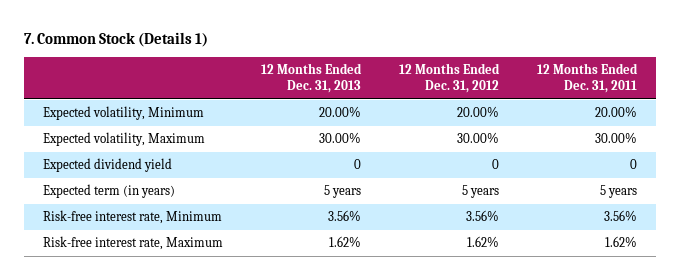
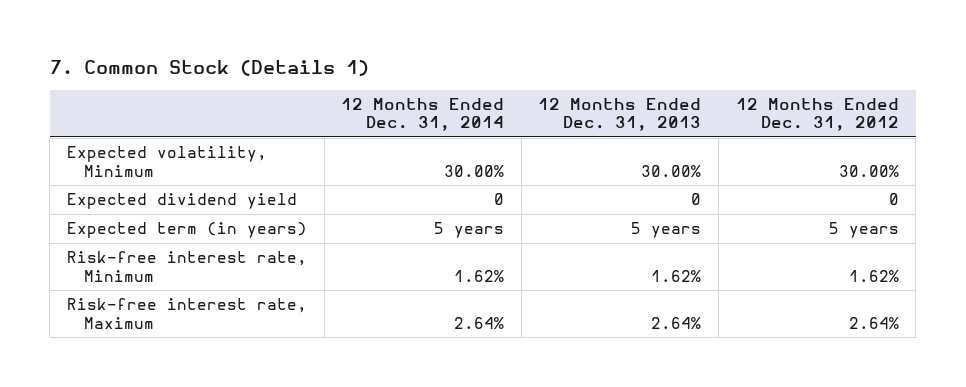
[536,63,638,94] 12 Months Ended Dec. 31, 2011 -> none
none -> [341,98,505,132] 12 Months Ended Dec. 31, 2014
[43,132,206,147] Expected volatility, Maximum -> none
[318,106,361,118] 20.00% -> [641,164,702,177] 30.00%
[456,106,499,118] 20.00% -> [838,164,899,177] 30.00%
[327,210,361,222] 3.56% -> [651,269,702,282] 1.62%
[465,210,499,222] 3.56% -> [848,269,899,282] 1.62%
[328,236,361,248] 1.62% -> [651,316,702,329] 2.64%
[466,236,499,248] 1.62% -> [848,316,899,329] 2.64%

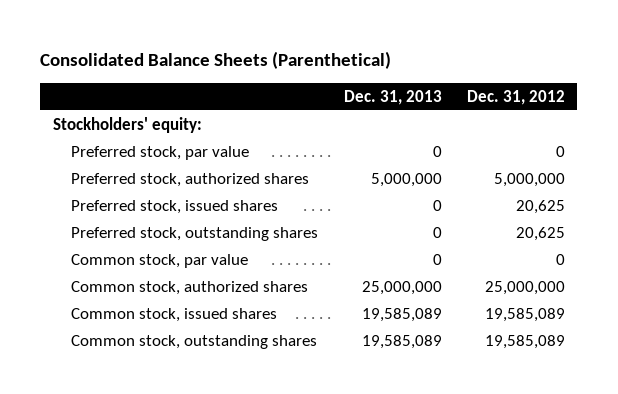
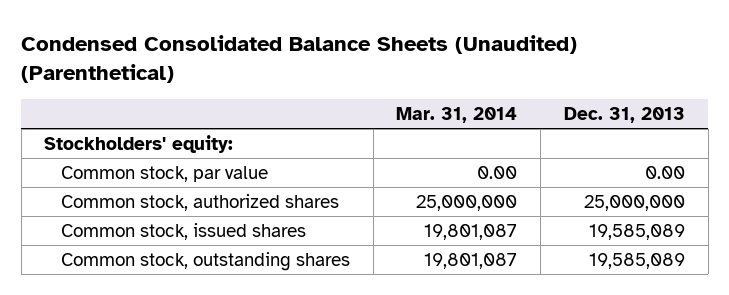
[40,51,392,70] Consolidated Balance Sheets (Parenthetical) -> [21,34,578,84] Condensed Consolidated Balance Sheets (Unaudited) (Parenthetical)
[466,89,565,105] Dec. 31, 2012 -> none
none -> [396,107,518,124] Mar. 31, 2014
[71,145,250,160] Preferred stock, par value -> none
[71,172,310,187] Preferred stock, authorized shares -> none
[71,199,279,214] Preferred stock, issued shares -> none
[71,226,319,241] Preferred stock, outstanding shares -> none
[432,253,442,265] 0 -> [644,165,685,179] 0.00

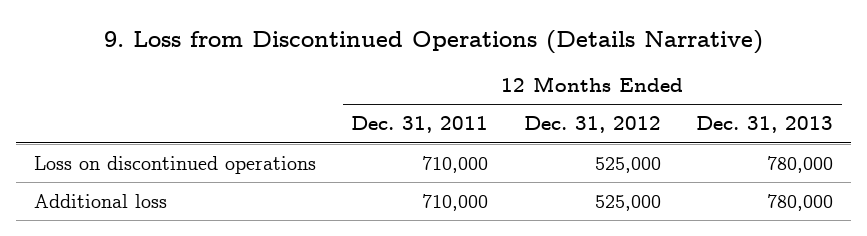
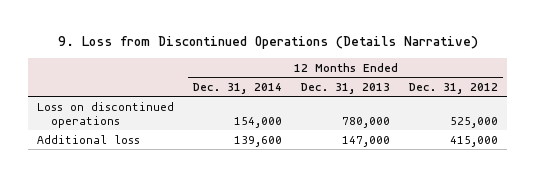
[351,116,489,134] Dec. 31, 2011 -> none
none -> [193,82,283,94] Dec. 31, 2014
[594,194,661,211] 525,000 -> [449,135,498,147] 415,000
[767,193,834,211] 780,000 -> [342,135,391,147] 147,000

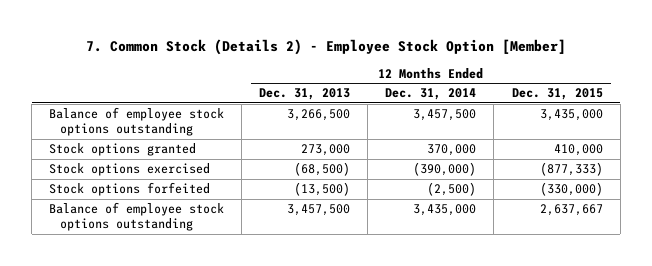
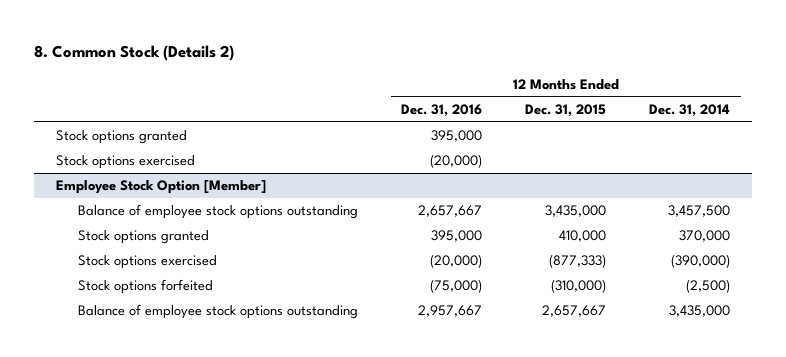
[85,39,566,56] 7. Common Stock (Details 2) - Employee Stock Option [Member] -> [34,44,235,61] 8. Common Stock (Details 2)
[259,88,351,101] Dec. 31, 2013 -> none
none -> [401,104,483,118] Dec. 31, 2016
none -> [55,130,187,145] Stock options granted
none -> [55,155,195,170] Stock options exercised
none -> [55,180,266,195] Employee Stock Option [Member]
[539,182,603,197] (330,000) -> [551,279,607,294] (310,000)
[539,204,603,217] 2,637,667 -> [542,305,607,318] 2,657,667

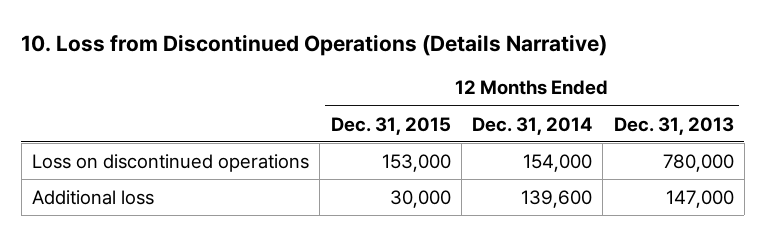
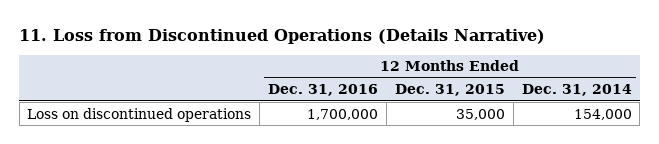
[21,33,608,56] 10. Loss from Discontinued Operations (Details Narrative) -> [19,28,546,44] 11. Loss from Discontinued Operations (Details Narrative)
[613,116,734,135] Dec. 31, 2013 -> none
none -> [268,84,379,97] Dec. 31, 2016
[32,189,155,205] Additional loss -> none
[381,153,451,172] 153,000 -> [455,108,505,120] 35,000

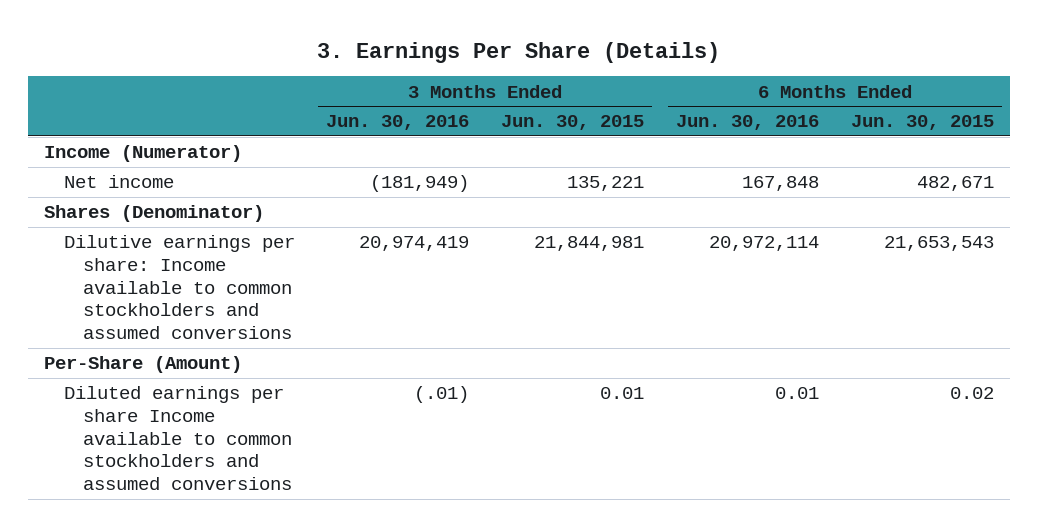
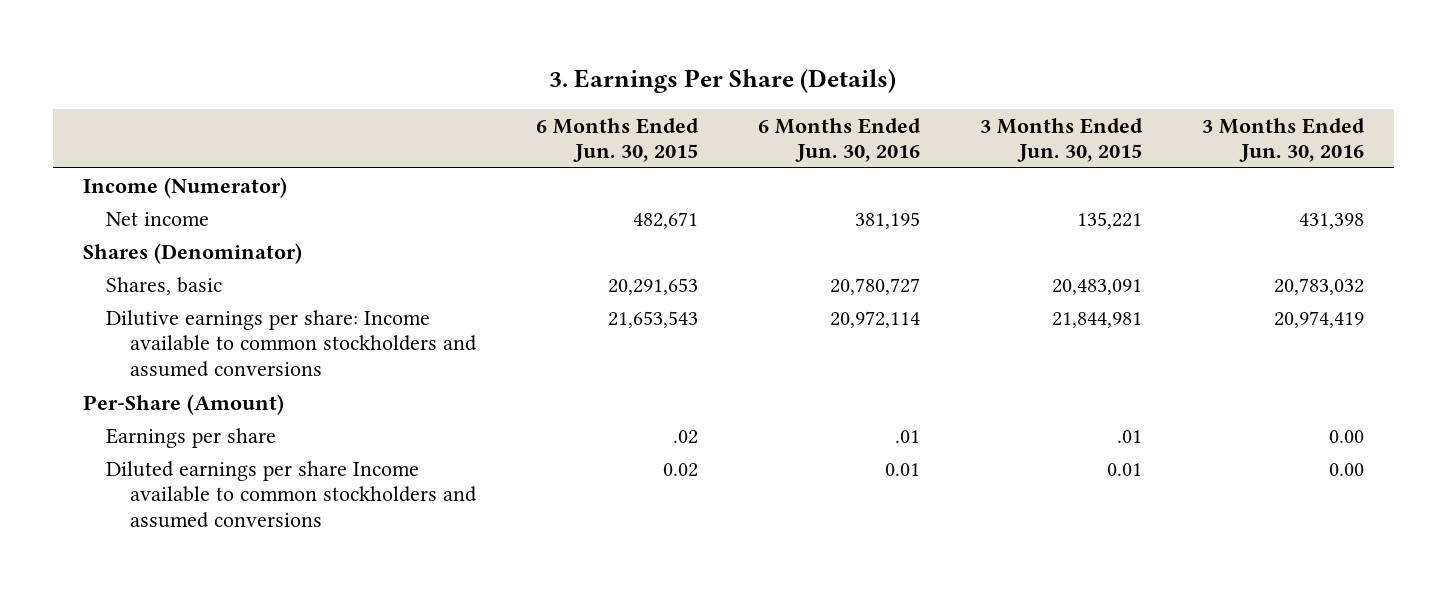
[370,175,470,193] (181,949) -> [1299,212,1365,229] 431,398
[742,176,820,192] 167,848 -> [854,211,920,229] 381,195
none -> [106,276,223,295] Shares, basic
none -> [106,427,277,448] Earnings per share
[414,386,470,404] (.01) -> [1329,462,1365,476] 0.00

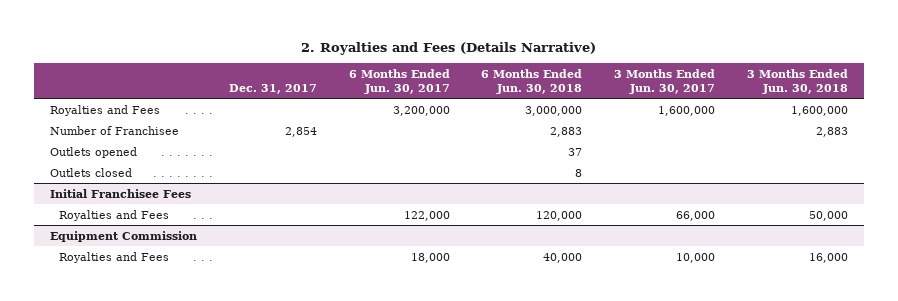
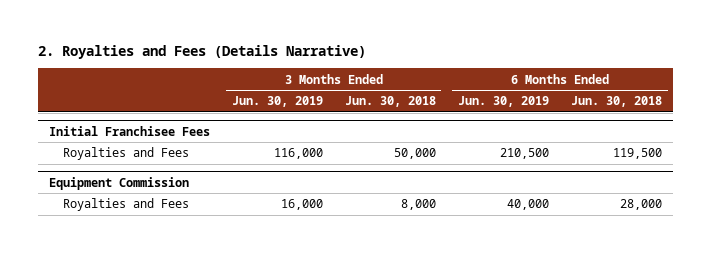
[228,83,317,94] Dec. 31, 2017 -> none
[348,68,450,94] 6 Months Ended Jun. 30, 2017 -> none
[614,68,716,94] 3 Months Ended Jun. 30, 2017 -> none
none -> [231,96,323,108] Jun. 30, 2019
none -> [458,96,550,108] Jun. 30, 2019
[50,104,161,116] Royalties and Fees -> none
[50,125,180,135] Number of Franchisee -> none
[50,146,138,158] Outlets opened -> none
[50,167,133,177] Outlets closed -> none
[536,210,583,221] 120,000 -> [613,148,663,160] 119,500
[543,252,583,263] 40,000 -> [620,199,663,211] 28,000
[808,252,848,263] 16,000 -> [400,199,436,211] 8,000

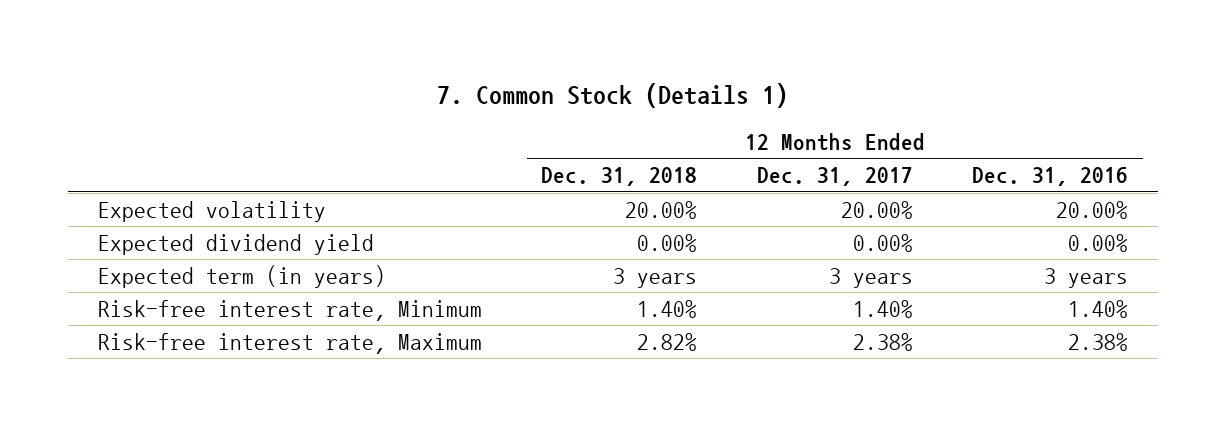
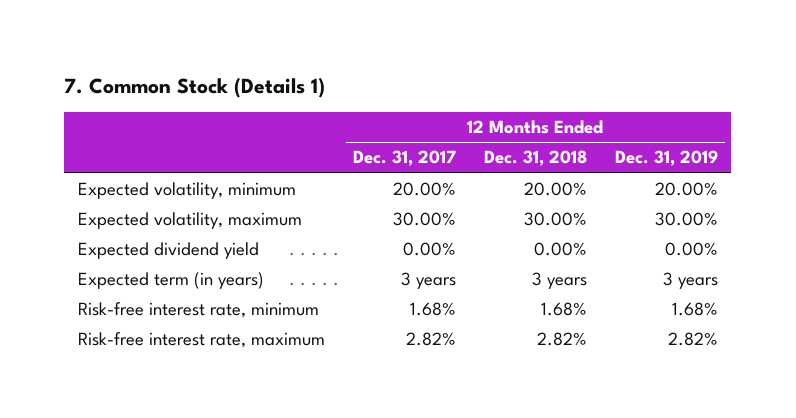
[972,167,1129,187] Dec. 31, 2016 -> none
none -> [614,150,718,167] Dec. 31, 2019
[98,200,327,222] Expected volatility -> [77,182,296,200] Expected volatility, minimum
none -> [77,212,302,230] Expected volatility, maximum
[98,299,483,321] Risk-free interest rate, Minimum -> [77,302,319,319] Risk-free interest rate, minimum
[637,299,698,318] 1.40% -> [540,302,587,317] 1.68%
[852,299,913,318] 1.40% -> [409,302,456,317] 1.68%
[98,332,483,354] Risk-free interest rate, Maximum -> [77,332,325,349] Risk-free interest rate, maximum
[852,332,913,351] 2.38% -> [405,332,456,347] 2.82%

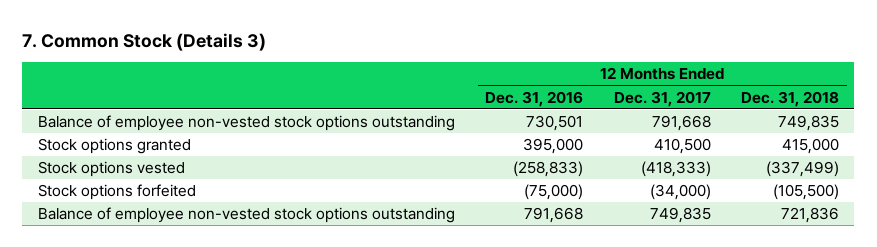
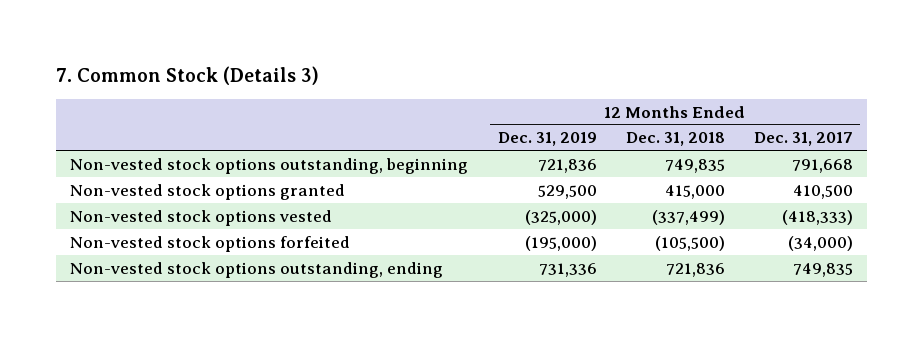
[485,90,584,107] Dec. 31, 2016 -> none
none -> [497,132,597,147] Dec. 31, 2019
[37,115,455,132] Balance of employee non-vested stock options outstanding -> [70,157,469,174] Non-vested stock options outstanding, beginning
[37,138,191,155] Stock options granted -> [70,183,346,200] Non-vested stock options granted
[37,161,185,178] Stock options vested -> [70,209,333,226] Non-vested stock options vested
[37,184,196,201] Stock options forfeited -> [70,235,351,252] Non-vested stock options forfeited
[37,207,455,224] Balance of employee non-vested stock options outstanding -> [70,261,444,278] Non-vested stock options outstanding, ending

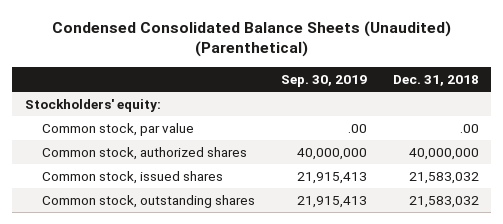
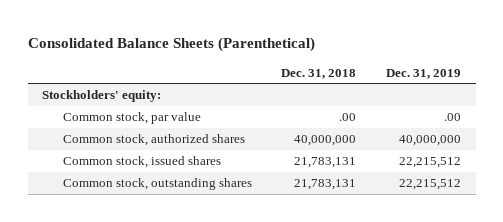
[51,20,451,58] Condensed Consolidated Balance Sheets (Unaudited) (Parenthetical) -> [27,37,315,53] Consolidated Balance Sheets (Parenthetical)
[280,74,367,87] Sep. 30, 2019 -> none
none -> [385,68,461,79] Dec. 31, 2019
[408,171,479,184] 21,583,032 -> [294,157,357,169] 21,783,131
[408,195,479,208] 21,583,032 -> [294,179,357,191] 21,783,131

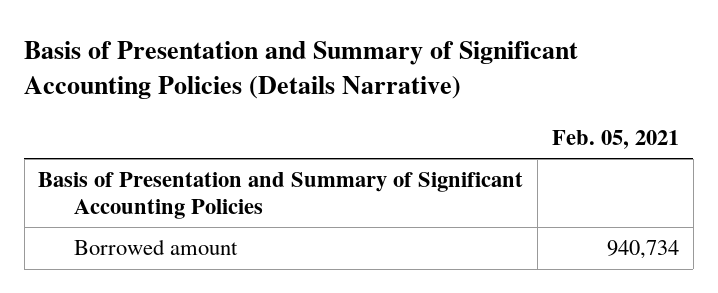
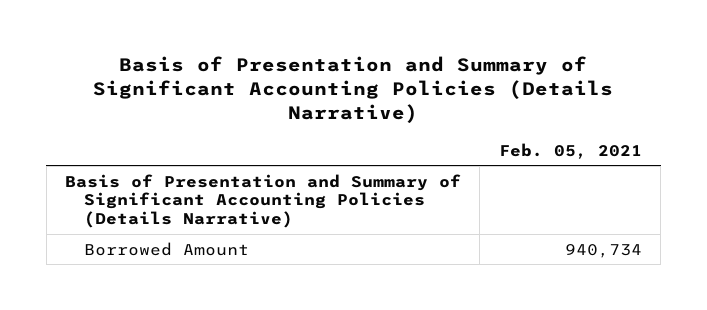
[38,172,524,219] Basis of Presentation and Summary of Significant Accounting Policies -> [65,173,462,229] Basis of Presentation and Summary of Significant Accounting Policies (Details Narrative)
[74,239,239,256] Borrowed amount -> [83,241,249,256] Borrowed Amount

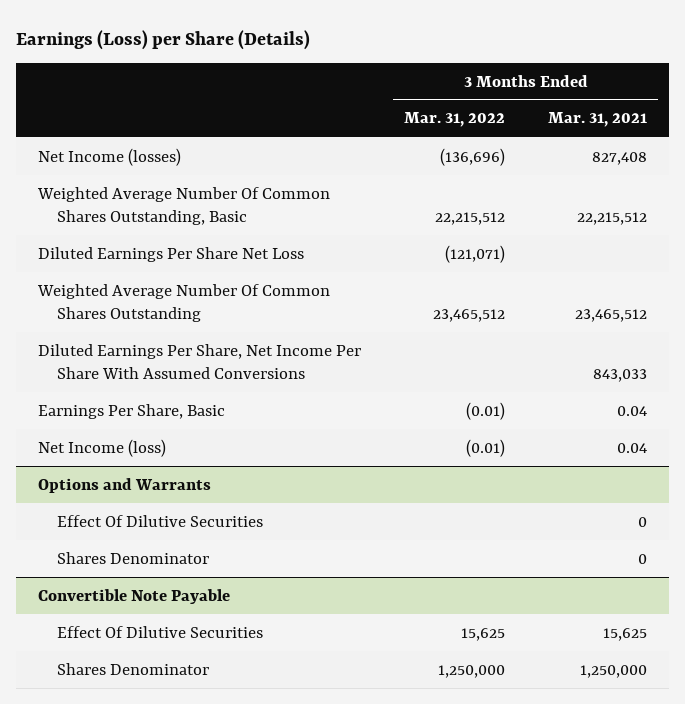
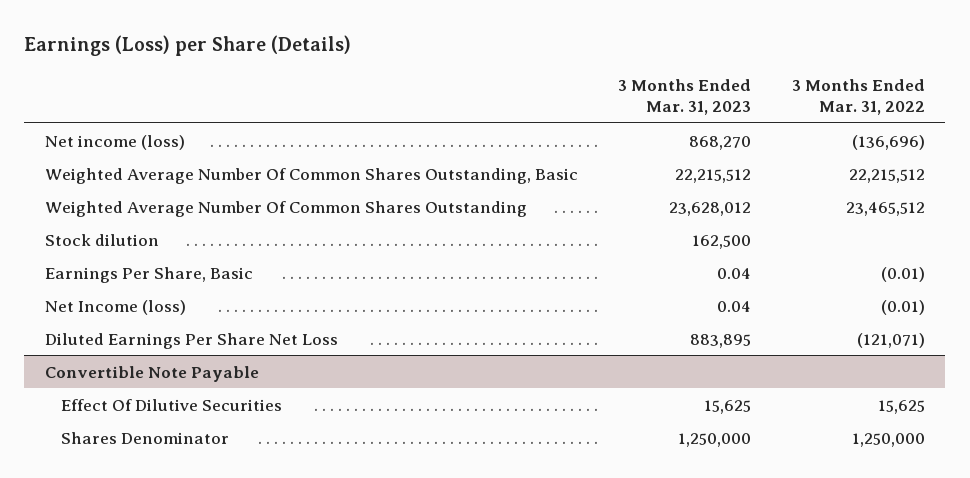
[548,112,648,128] Mar. 31, 2021 -> none
none -> [618,78,752,115] 3 Months Ended Mar. 31, 2023
[37,147,181,166] Net Income (losses) -> [44,134,185,150] Net income (loss)
[37,343,361,380] Diluted Earnings Per Share, Net Income Per Share With Assumed Conversions -> none
none -> [44,233,159,246] Stock dilution
[37,477,211,493] Options and Warrants -> none
[57,514,264,527] Effect Of Dilutive Securities -> none
[57,551,210,564] Shares Denominator -> none
[37,246,304,262] Diluted Earnings Per Share Net Loss -> [44,332,338,349] Diluted Earnings Per Share Net Loss

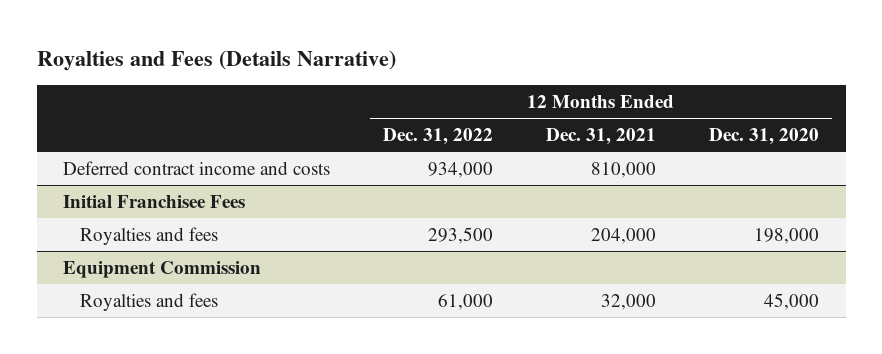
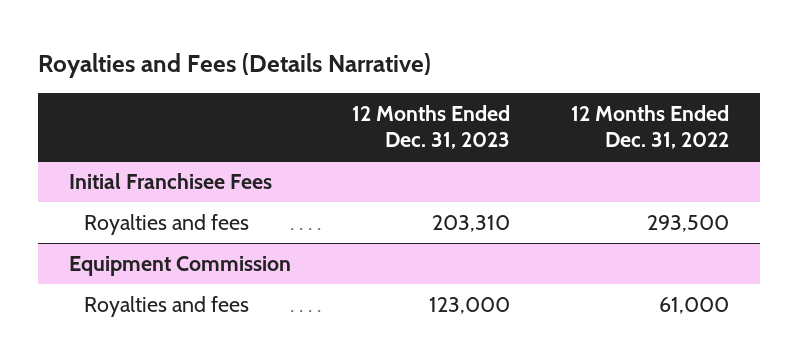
[546,128,657,146] Dec. 31, 2021 -> none
[709,128,820,146] Dec. 31, 2020 -> none
none -> [352,104,511,150] 12 Months Ended Dec. 31, 2023
[63,160,331,175] Deferred contract income and costs -> none

